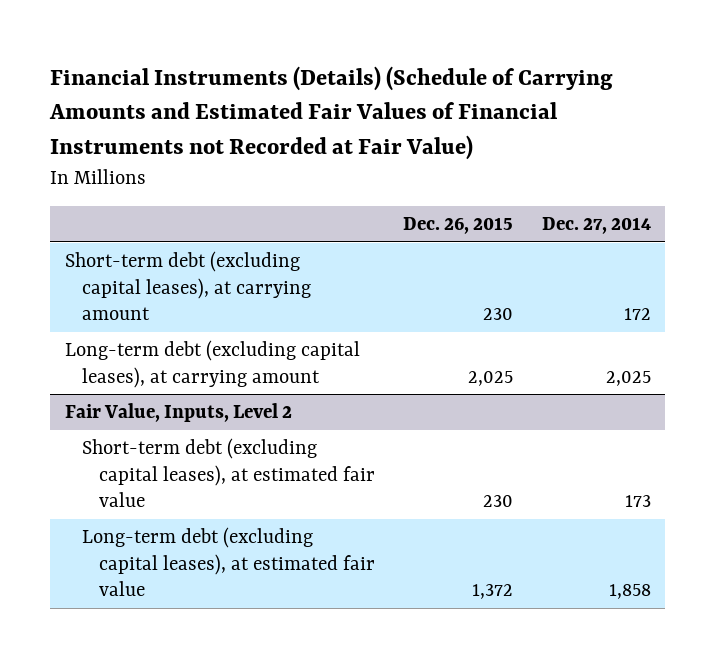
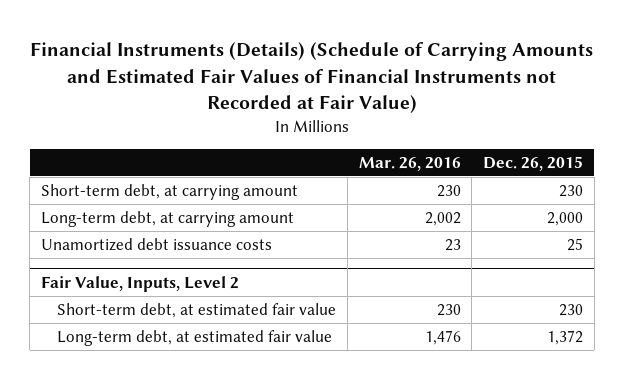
[541,217,651,235] Dec. 27, 2014 -> none
none -> [358,156,461,171] Mar. 26, 2016
[64,251,311,321] Short-term debt (excluding capital leases), at carrying amount -> [40,184,298,201] Short-term debt, at carrying amount
[64,340,360,388] Long-term debt (excluding capital leases), at carrying amount -> [40,211,294,228] Long-term debt, at carrying amount
[468,370,514,386] 2,025 -> [547,212,584,227] 2,000
none -> [40,238,272,252] Unamortized debt issuance costs
[81,438,376,508] Short-term debt (excluding capital leases), at estimated fair value -> [57,303,337,319] Short-term debt, at estimated fair value
[81,527,376,597] Long-term debt (excluding capital leases), at estimated fair value -> [57,330,333,347] Long-term debt, at estimated fair value

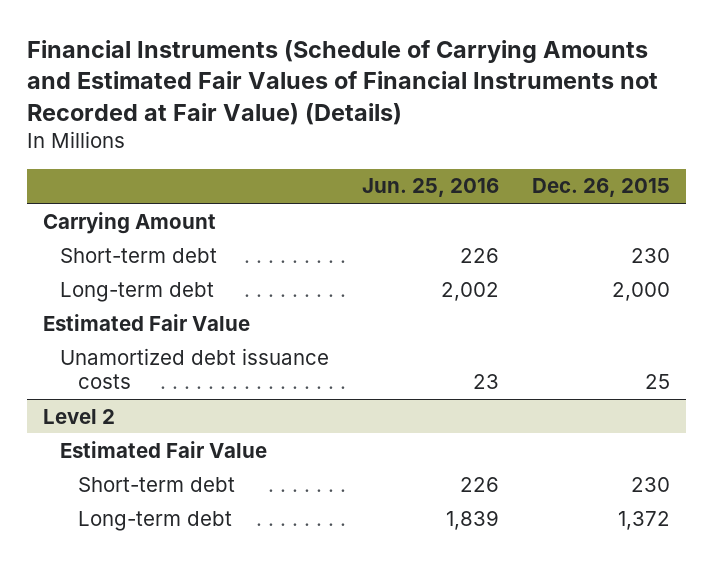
[30,42,594,113] Financial Instruments (Details) (Schedule of Carrying Amounts and Estimated Fair Values of Financial Instruments not Recorded at Fair Value) -> [26,40,658,125] Financial Instruments (Schedule of Carrying Amounts and Estimated Fair Values of Financial Instruments not Recorded at Fair Value) (Details)
[358,156,461,171] Mar. 26, 2016 -> none
none -> [362,178,500,198] Jun. 25, 2016
none -> [42,211,216,234] Carrying Amount
[40,184,298,201] Short-term debt, at carrying amount -> [60,247,218,263] Short-term debt
[40,211,294,228] Long-term debt, at carrying amount -> [60,281,215,302] Long-term debt
none -> [42,313,250,331] Estimated Fair Value
[40,275,239,292] Fair Value, Inputs, Level 2 -> [42,408,115,424] Level 2
none -> [60,440,268,458] Estimated Fair Value
[57,303,337,319] Short-term debt, at estimated fair value -> [77,476,235,492] Short-term debt
[57,330,333,347] Long-term debt, at estimated fair value -> [77,510,232,531] Long-term debt

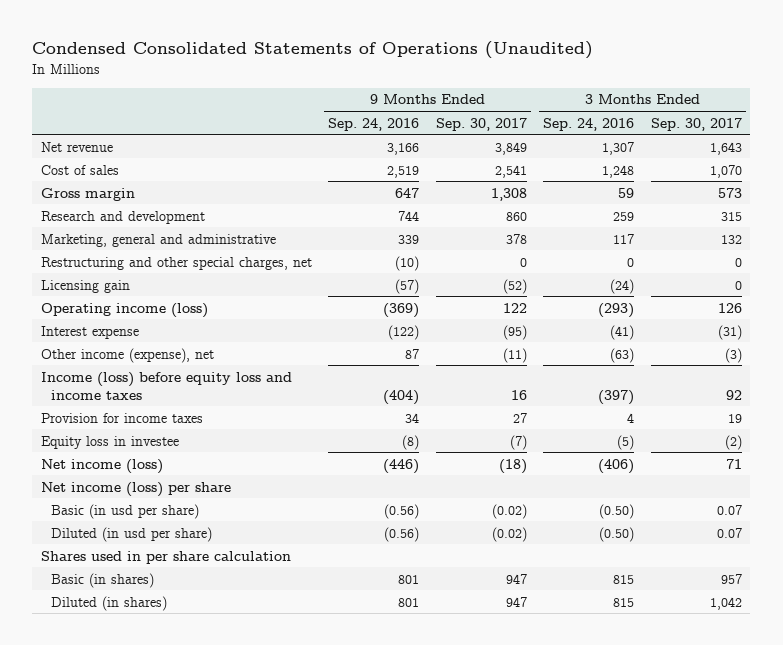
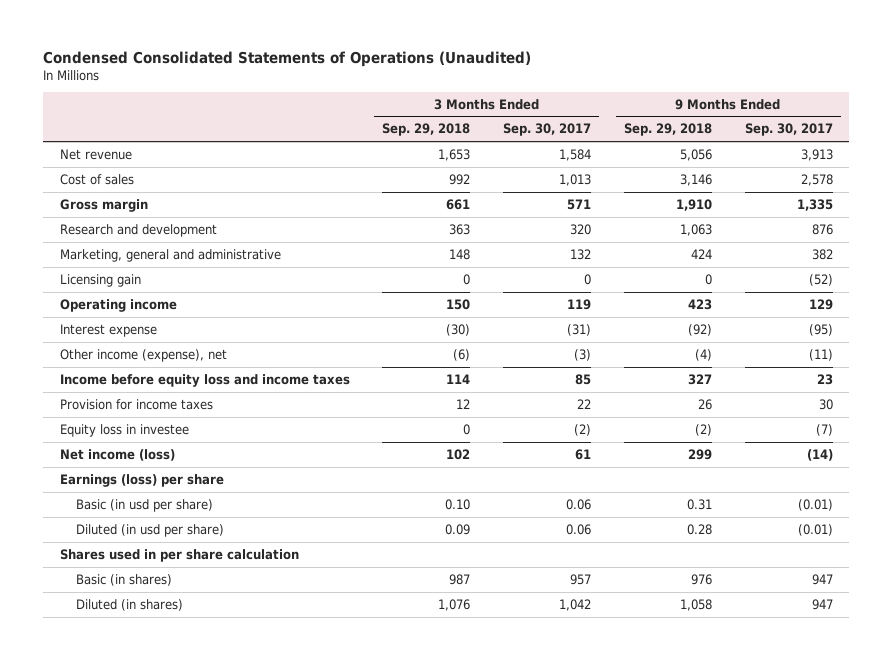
[328,117,420,131] Sep. 24, 2016 -> none
[543,117,635,131] Sep. 24, 2016 -> none
none -> [382,123,471,137] Sep. 29, 2018
none -> [624,123,713,137] Sep. 29, 2018
[40,256,312,270] Restructuring and other special charges, net -> none
[494,141,527,155] 3,849 -> [800,148,833,161] 3,913
[710,141,743,155] 1,643 -> [559,148,592,161] 1,584
[494,164,527,178] 2,541 -> [800,173,833,186] 2,578
[710,164,743,178] 1,070 -> [559,173,592,186] 1,013
[490,187,527,201] 1,308 -> [796,198,833,211] 1,335
[718,187,743,198] 573 -> [567,198,592,210] 571
[505,211,527,221] 860 -> [811,223,833,235] 876
[721,211,743,221] 315 -> [570,223,592,235] 320
[505,233,527,244] 378 -> [811,248,833,260] 382
[40,302,208,318] Operating income (loss) -> [59,298,177,312] Operating income
[502,302,527,313] 122 -> [808,298,833,310] 129
[718,302,743,313] 126 -> [567,298,592,310] 119
[40,371,292,400] Income (loss) before equity loss and income taxes -> [59,373,350,387] Income before equity loss and income taxes
[510,389,527,400] 16 -> [816,373,833,385] 23
[726,389,743,400] 92 -> [575,373,592,385] 85
[512,412,527,423] 27 -> [818,398,833,410] 30
[728,413,743,423] 19 -> [577,398,592,409] 22
[498,458,527,474] (18) -> [806,448,833,461] (14)
[726,458,743,469] 71 -> [575,448,592,460] 61
[40,481,231,497] Net income (loss) per share -> [59,473,224,487] Earnings (loss) per share
[491,503,527,519] (0.02) -> [797,498,833,511] (0.01)
[717,504,743,515] 0.07 -> [566,498,592,510] 0.06
[491,526,527,542] (0.02) -> [797,523,833,536] (0.01)
[717,527,743,538] 0.07 -> [566,523,592,535] 0.06

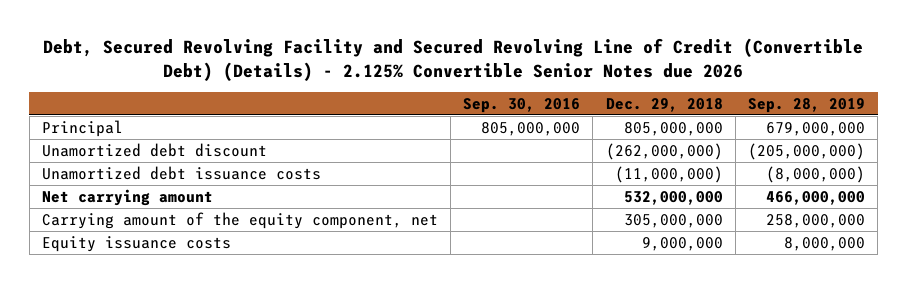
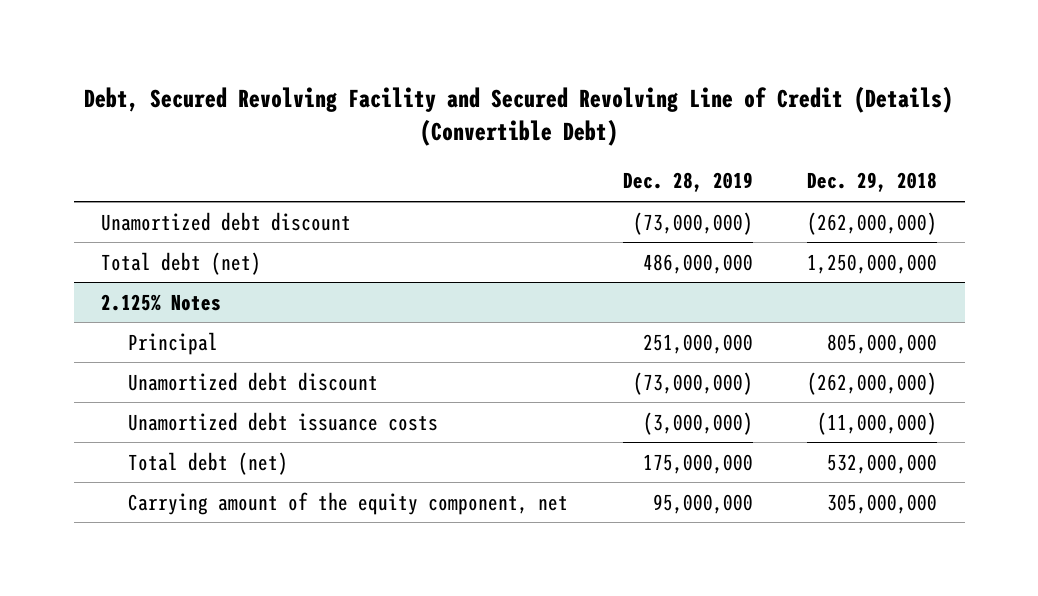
[43,37,864,81] Debt, Secured Revolving Facility and Secured Revolving Line of Credit (Convertible Debt) (Details) - 2.125% Convertible Senior Notes due 2026 -> [84,85,954,146] Debt, Secured Revolving Facility and Secured Revolving Line of Credit (Details) (Convertible Debt)
[463,97,581,113] Sep. 30, 2016 -> none
[748,97,866,113] Sep. 28, 2019 -> none
none -> [622,172,753,193] Dec. 28, 2019
none -> [100,211,351,231] Unamortized debt discount
none -> [100,251,261,275] Total debt (net)
none -> [100,293,221,311] 2.125% Notes
[41,188,213,206] Net carrying amount -> [127,451,288,475] Total debt (net)
[41,235,231,252] Equity issuance costs -> none

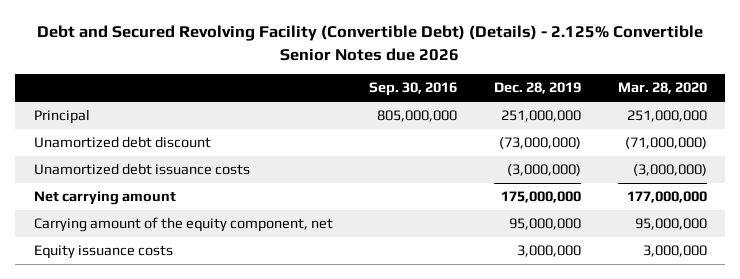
[84,85,954,146] Debt, Secured Revolving Facility and Secured Revolving Line of Credit (Details) (Convertible Debt) -> [37,25,704,61] Debt and Secured Revolving Facility (Convertible Debt) (Details) - 2.125% Convertible Senior Notes due 2026
[807,172,938,193] Dec. 29, 2018 -> none
none -> [369,82,458,97] Sep. 30, 2016
none -> [617,82,707,95] Mar. 28, 2020
[100,211,351,231] Unamortized debt discount -> none
[100,251,261,275] Total debt (net) -> none
[100,293,221,311] 2.125% Notes -> none
[127,451,288,475] Total debt (net) -> [33,191,176,206] Net carrying amount
none -> [33,245,173,260] Equity issuance costs

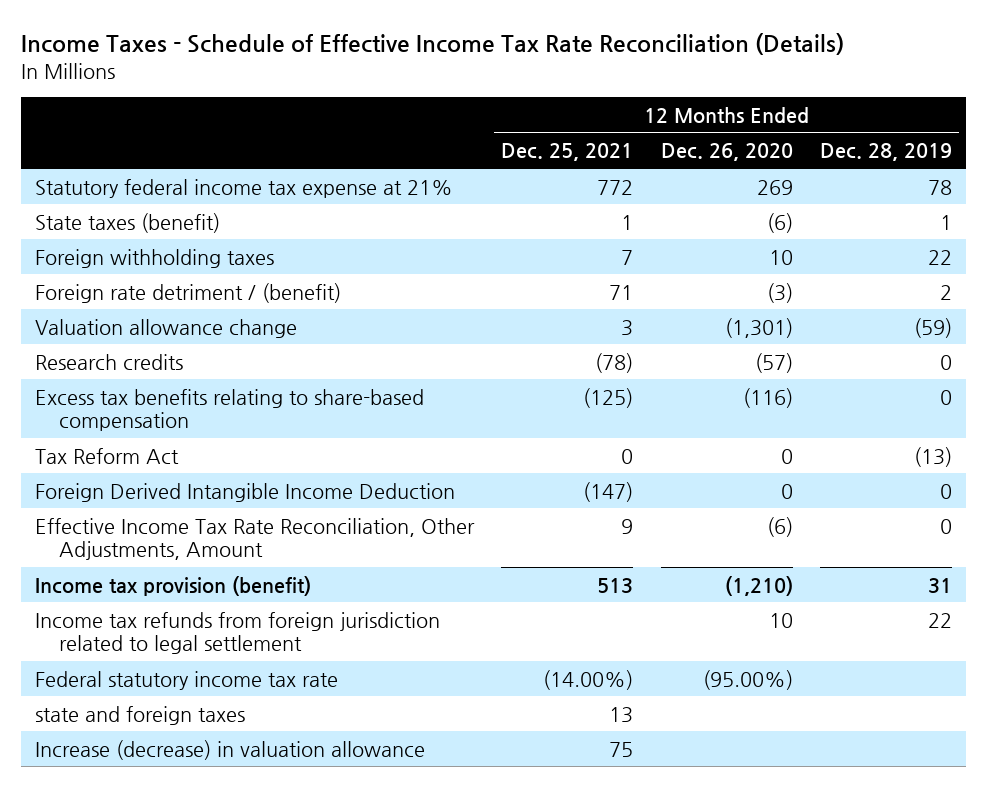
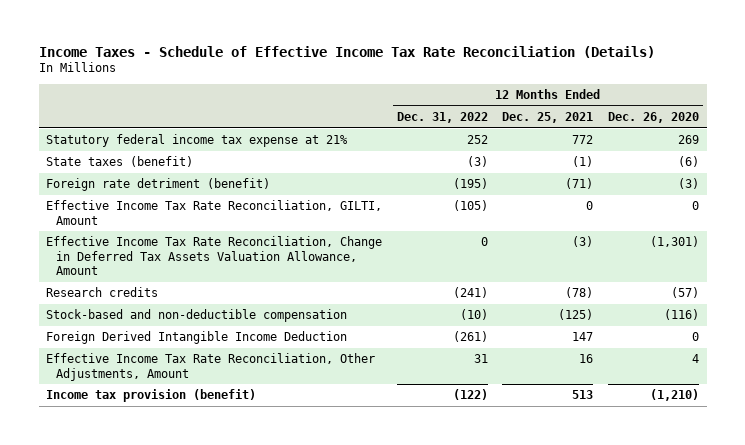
[820,143,953,162] Dec. 28, 2019 -> none
none -> [396,112,488,124] Dec. 31, 2022
[34,248,274,268] Foreign withholding taxes -> none
[621,214,634,230] 1 -> [572,156,594,168] (1)
[34,282,341,303] Foreign rate detriment / (benefit) -> [45,178,270,192] Foreign rate detriment (benefit)
[609,284,634,300] 71 -> [565,178,594,190] (71)
none -> [45,200,382,225] Effective Income Tax Rate Reconciliation, GILTI, Amount
[34,318,297,338] Valuation allowance change -> [45,236,382,276] Effective Income Tax Rate Reconciliation, Change in Deferred Tax Assets Valuation Allowance, Amount
[621,319,634,336] 3 -> [572,236,594,248] (3)
[34,447,179,464] Tax Reform Act -> none
[34,388,424,432] Excess tax benefits relating to share-based compensation -> [45,309,347,323] Stock-based and non-deductible compensation
[583,481,634,502] (147) -> [572,332,594,342] 147
[621,518,634,534] 9 -> [579,354,594,364] 16
[766,516,793,537] (6) -> [692,354,700,364] 4
[34,611,440,655] Income tax refunds from foreign jurisdiction related to legal settlement -> none
[34,670,338,690] Federal statutory income tax rate -> none
[34,705,245,725] state and foreign taxes -> none
[34,739,425,760] Increase (decrease) in valuation allowance -> none

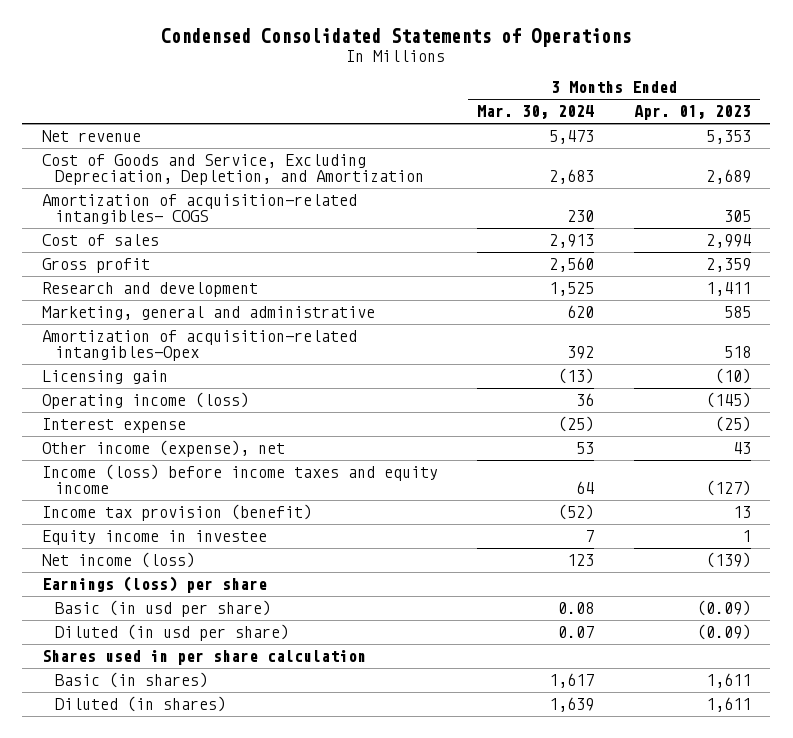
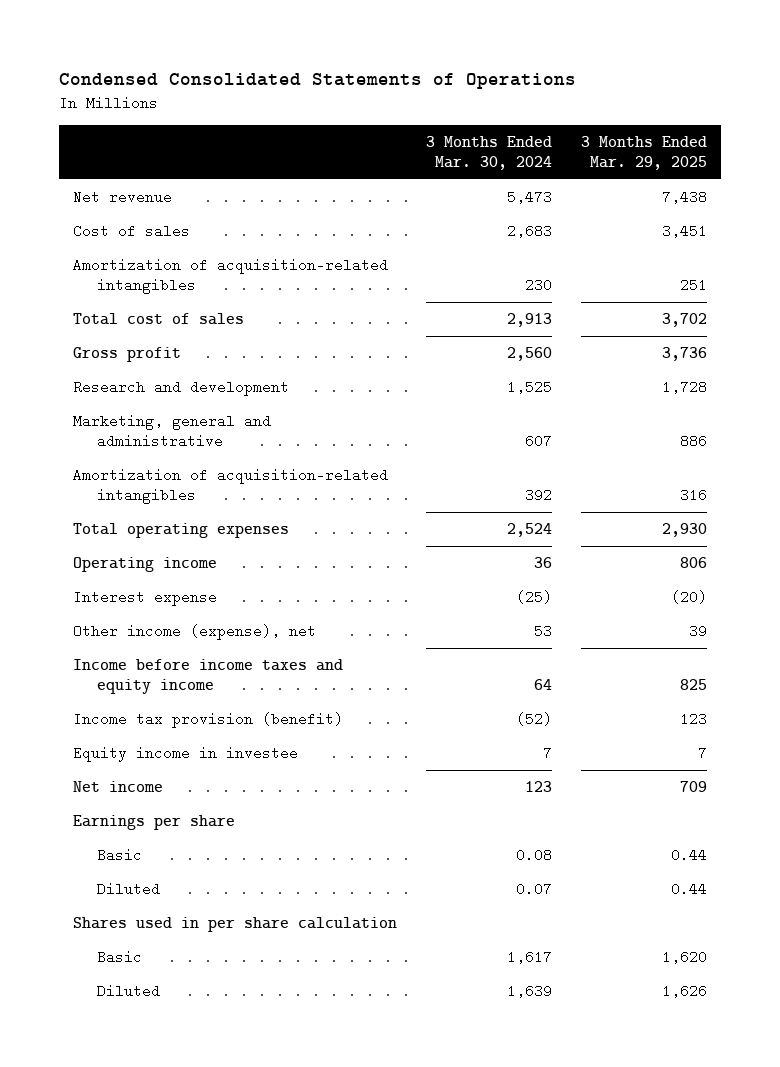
[633,105,751,121] Apr. 01, 2023 -> none
none -> [580,135,707,170] 3 Months Ended Mar. 29, 2025
[42,154,425,186] Cost of Goods and Service, Excluding Depreciation, Depletion, and Amortization -> [73,223,191,238] Cost of sales
[42,194,358,225] Amortization of acquisition-related intangibles- COGS -> [73,257,389,295] Amortization of acquisition-related intangibles
[42,234,160,247] Cost of sales -> [73,312,245,325] Total cost of sales
[42,370,169,385] Licensing gain -> none
[567,305,595,319] 620 -> [524,434,552,449] 607
[42,330,358,362] Amortization of acquisition-related intangibles-Opex -> [73,467,389,505] Amortization of acquisition-related intangibles
none -> [73,522,290,538] Total operating expenses
[42,392,250,410] Operating income (loss) -> [73,556,218,572] Operating income
[42,464,439,495] Income (loss) before income taxes and equity income -> [73,658,344,695] Income before income taxes and equity income
[42,552,196,569] Net income (loss) -> [73,780,164,792] Net income
[42,576,268,594] Earnings (loss) per share -> [73,814,236,830] Earnings per share
[55,600,272,618] Basic (in usd per share) -> [97,847,143,862] Basic
[55,624,290,642] Diluted (in usd per share) -> [97,881,161,896] Diluted
[55,672,209,689] Basic (in shares) -> [97,949,143,964] Basic
[55,696,227,713] Diluted (in shares) -> [97,983,161,998] Diluted

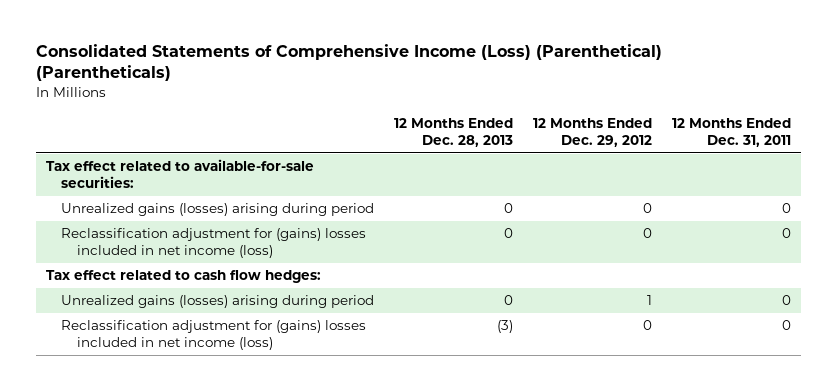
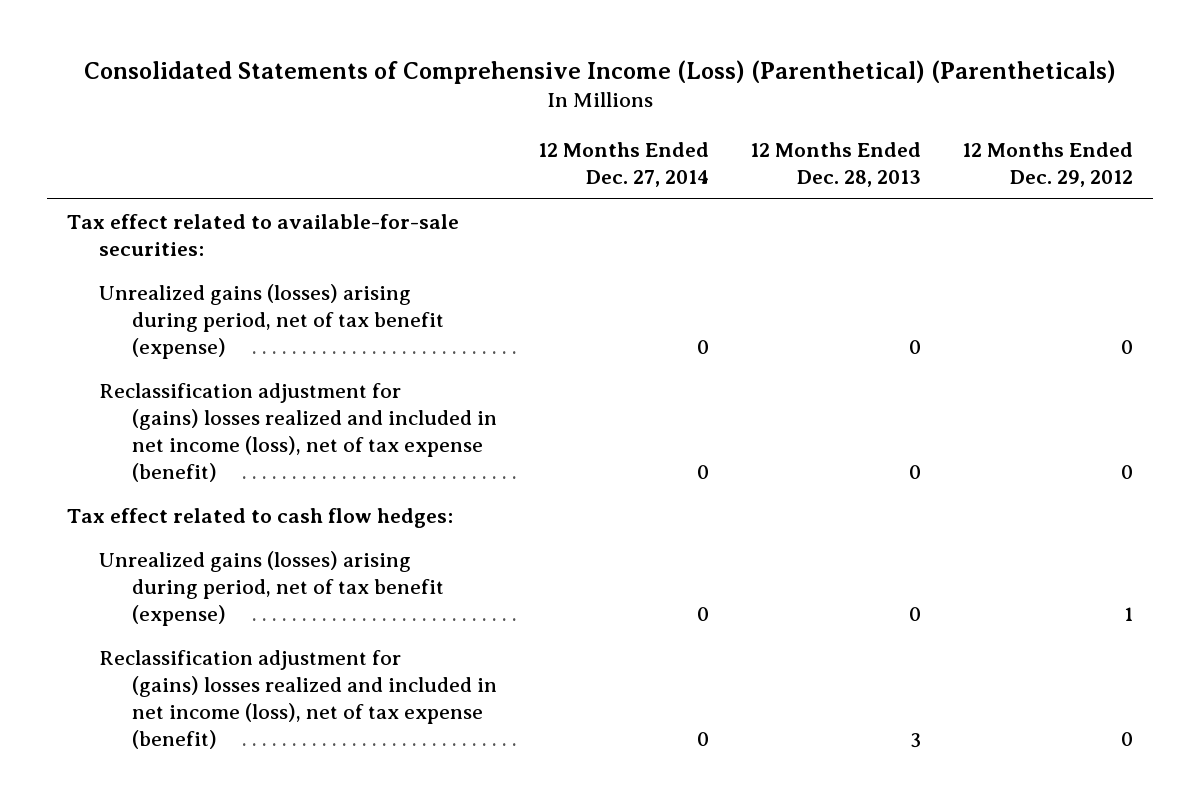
[672,117,792,147] 12 Months Ended Dec. 31, 2011 -> none
none -> [537,142,709,188] 12 Months Ended Dec. 27, 2014
[61,203,375,217] Unrealized gains (losses) arising during period -> [99,283,444,360] Unrealized gains (losses) arising during period, net of tax benefit (expense)
[61,228,367,259] Reclassification adjustment for (gains) losses included in net income (loss) -> [99,382,497,483] Reclassification adjustment for (gains) losses realized and included in net income (loss), net of tax expense (benefit)
[61,295,375,309] Unrealized gains (losses) arising during period -> [99,550,444,627] Unrealized gains (losses) arising during period, net of tax benefit (expense)
[61,320,367,351] Reclassification adjustment for (gains) losses included in net income (loss) -> [99,649,497,750] Reclassification adjustment for (gains) losses realized and included in net income (loss), net of tax expense (benefit)
[497,320,514,334] (3) -> [909,733,921,749] 3

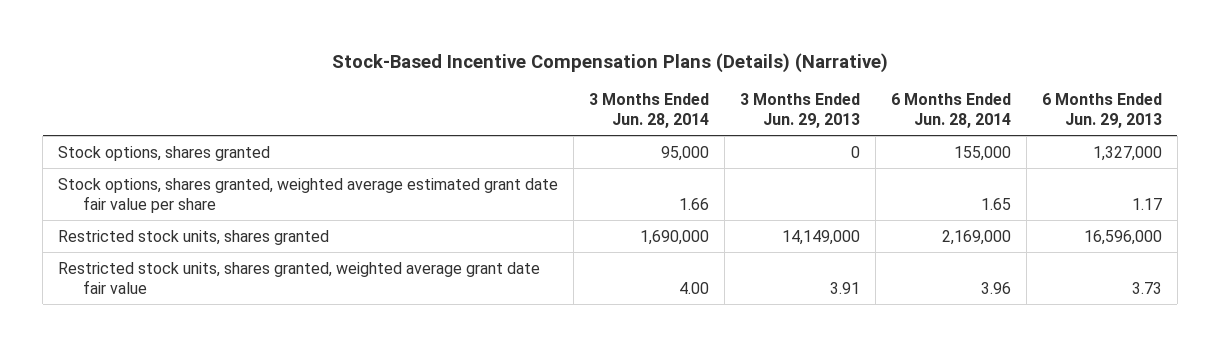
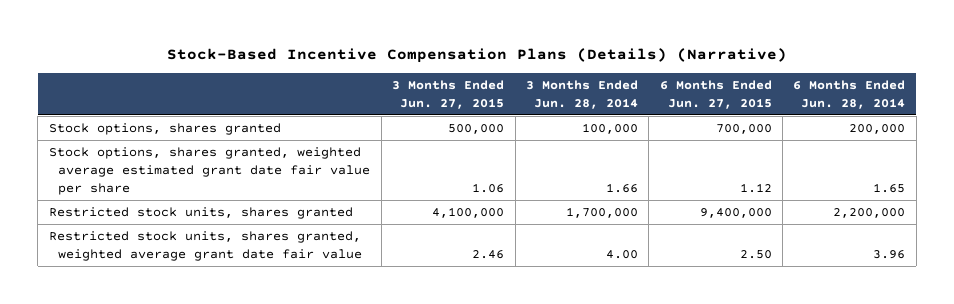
[740,93,861,129] 3 Months Ended Jun. 29, 2013 -> none
[1041,93,1162,129] 6 Months Ended Jun. 29, 2013 -> none
none -> [392,79,505,109] 3 Months Ended Jun. 27, 2015
none -> [659,79,772,109] 6 Months Ended Jun. 27, 2015
[661,145,710,161] 95,000 -> [581,123,638,135] 100,000
[953,145,1011,161] 155,000 -> [849,124,906,135] 200,000
[640,229,710,245] 1,690,000 -> [565,207,638,219] 1,700,000
[941,229,1011,245] 2,169,000 -> [833,208,906,219] 2,200,000

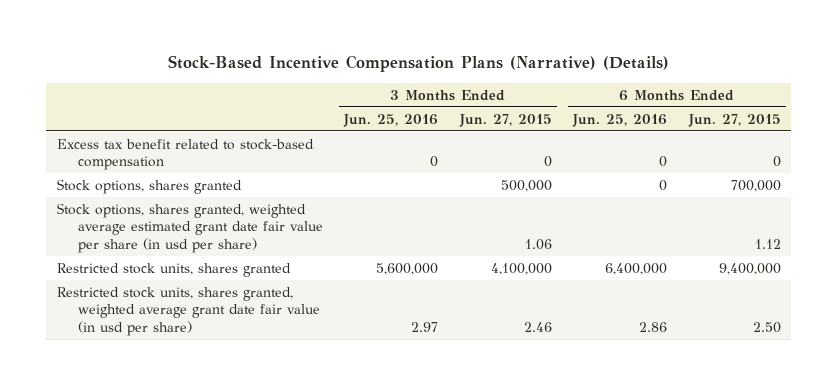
[167,48,788,64] Stock-Based Incentive Compensation Plans (Details) (Narrative) -> [167,55,669,73] Stock-Based Incentive Compensation Plans (Narrative) (Details)
[525,79,638,109] 3 Months Ended Jun. 28, 2014 -> none
[793,79,906,109] 6 Months Ended Jun. 28, 2014 -> none
none -> [343,113,439,127] Jun. 25, 2016
none -> [572,113,668,127] Jun. 25, 2016
none -> [57,138,315,171] Excess tax benefit related to stock-based compensation
[48,147,371,195] Stock options, shares granted, weighted average estimated grant date fair value per share -> [57,202,323,253] Stock options, shares granted, weighted average estimated grant date fair value per share (in usd per share)
[48,231,363,261] Restricted stock units, shares granted, weighted average grant date fair value -> [57,286,320,336] Restricted stock units, shares granted, weighted average grant date fair value (in usd per share)

